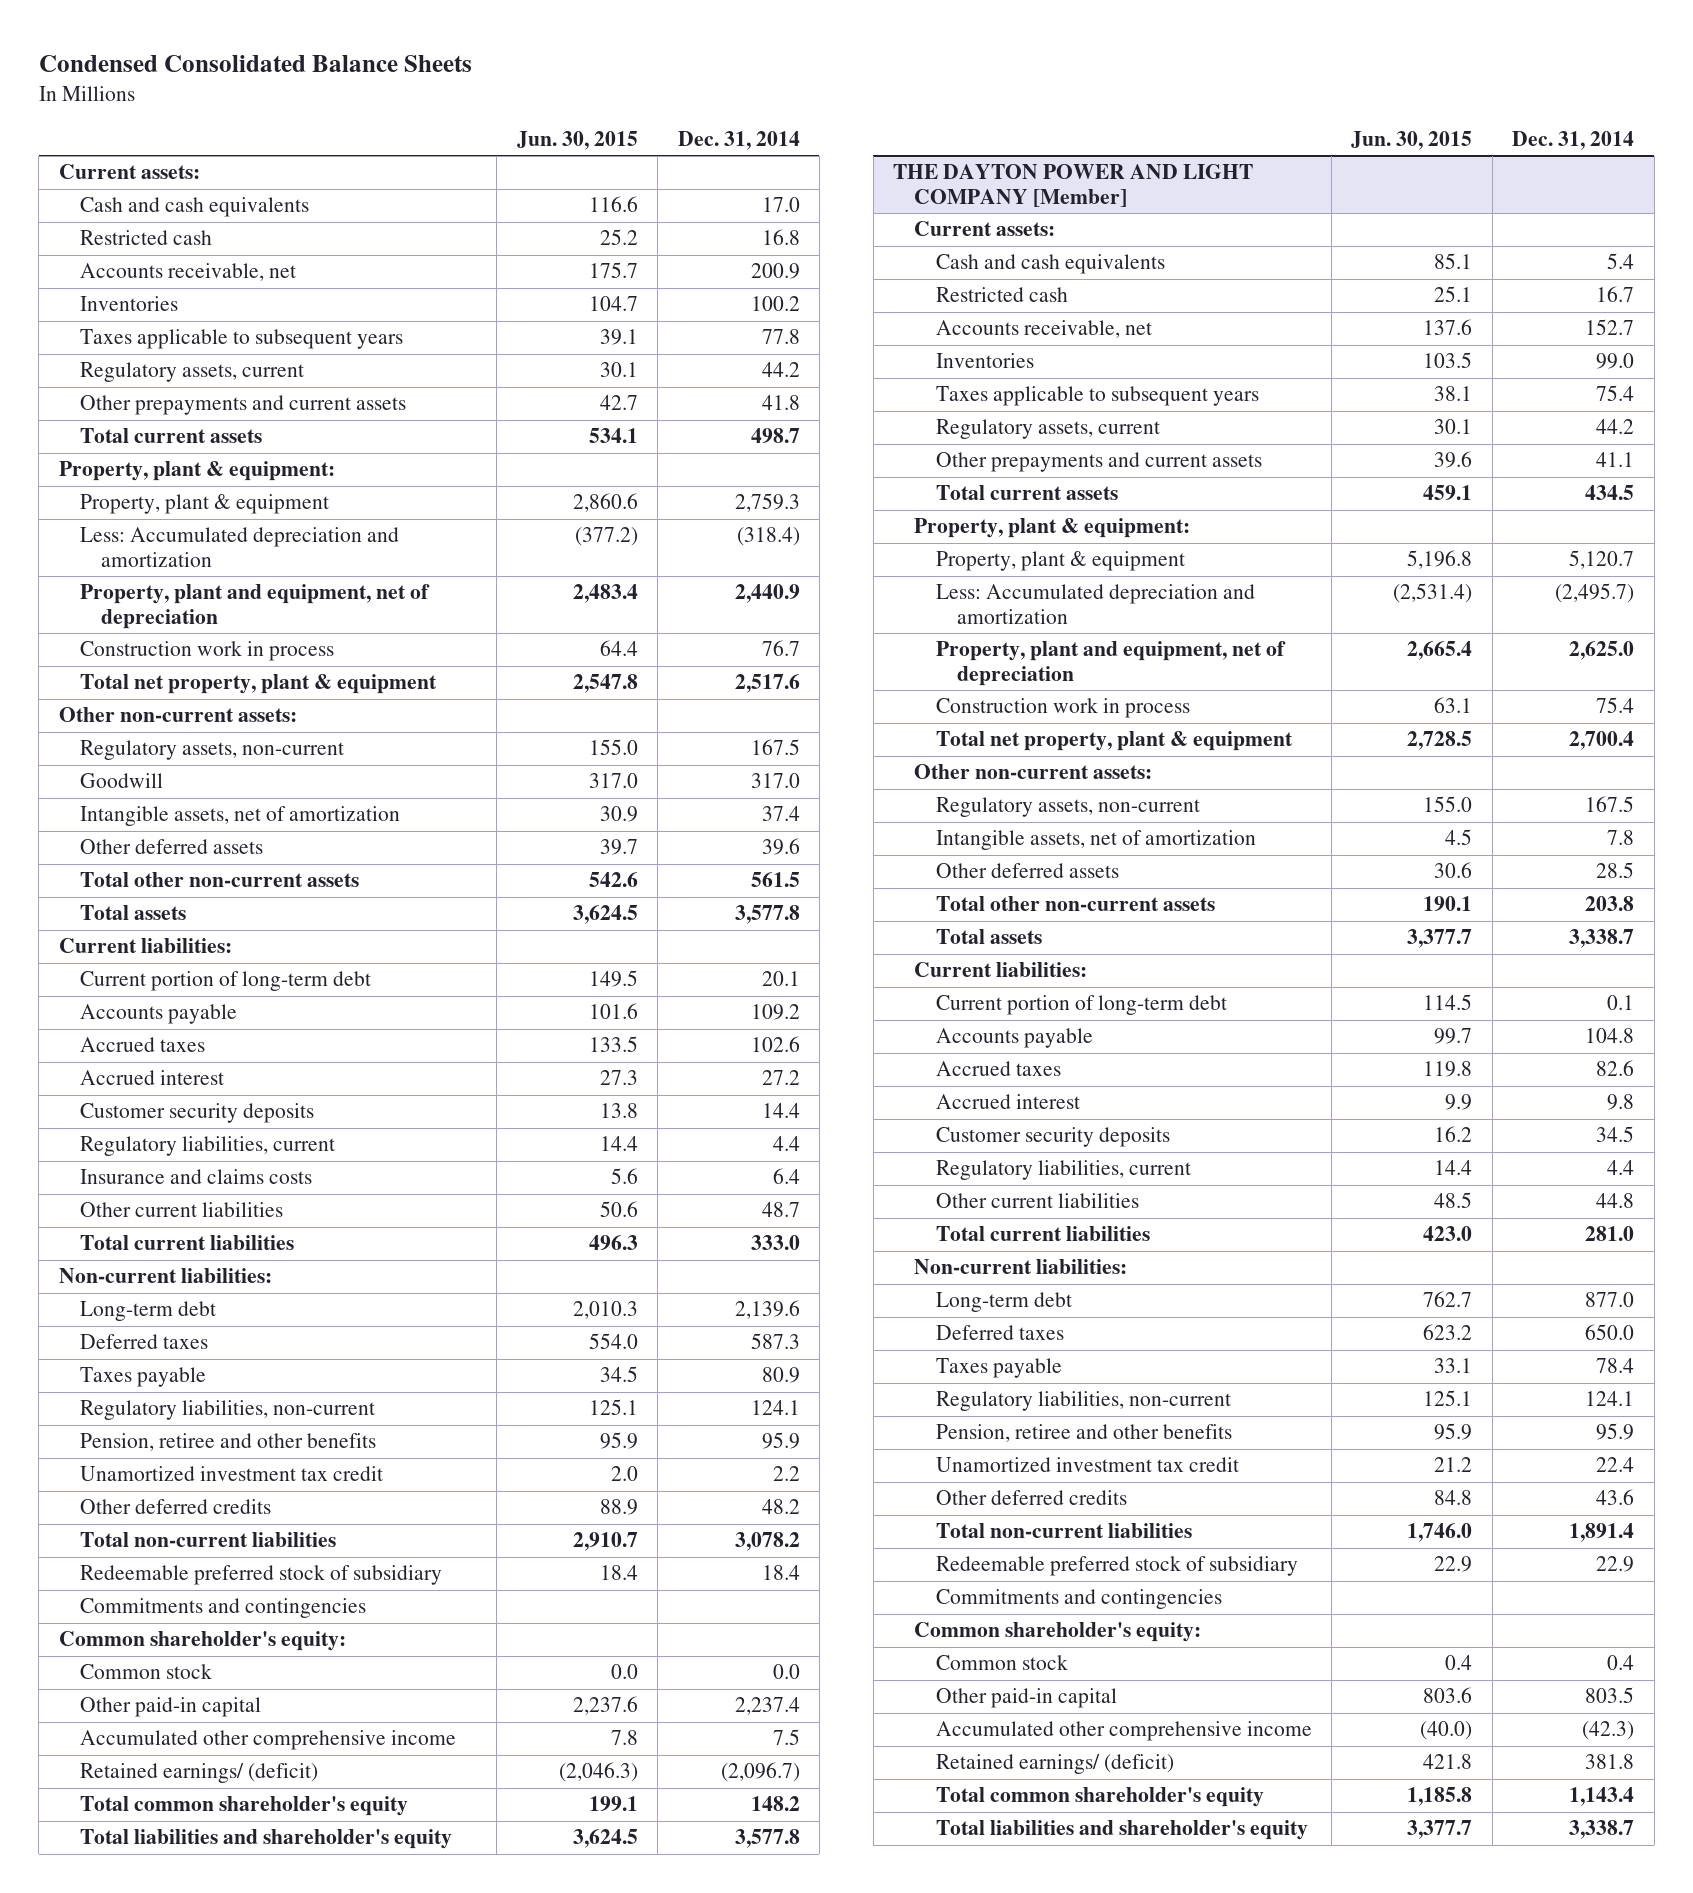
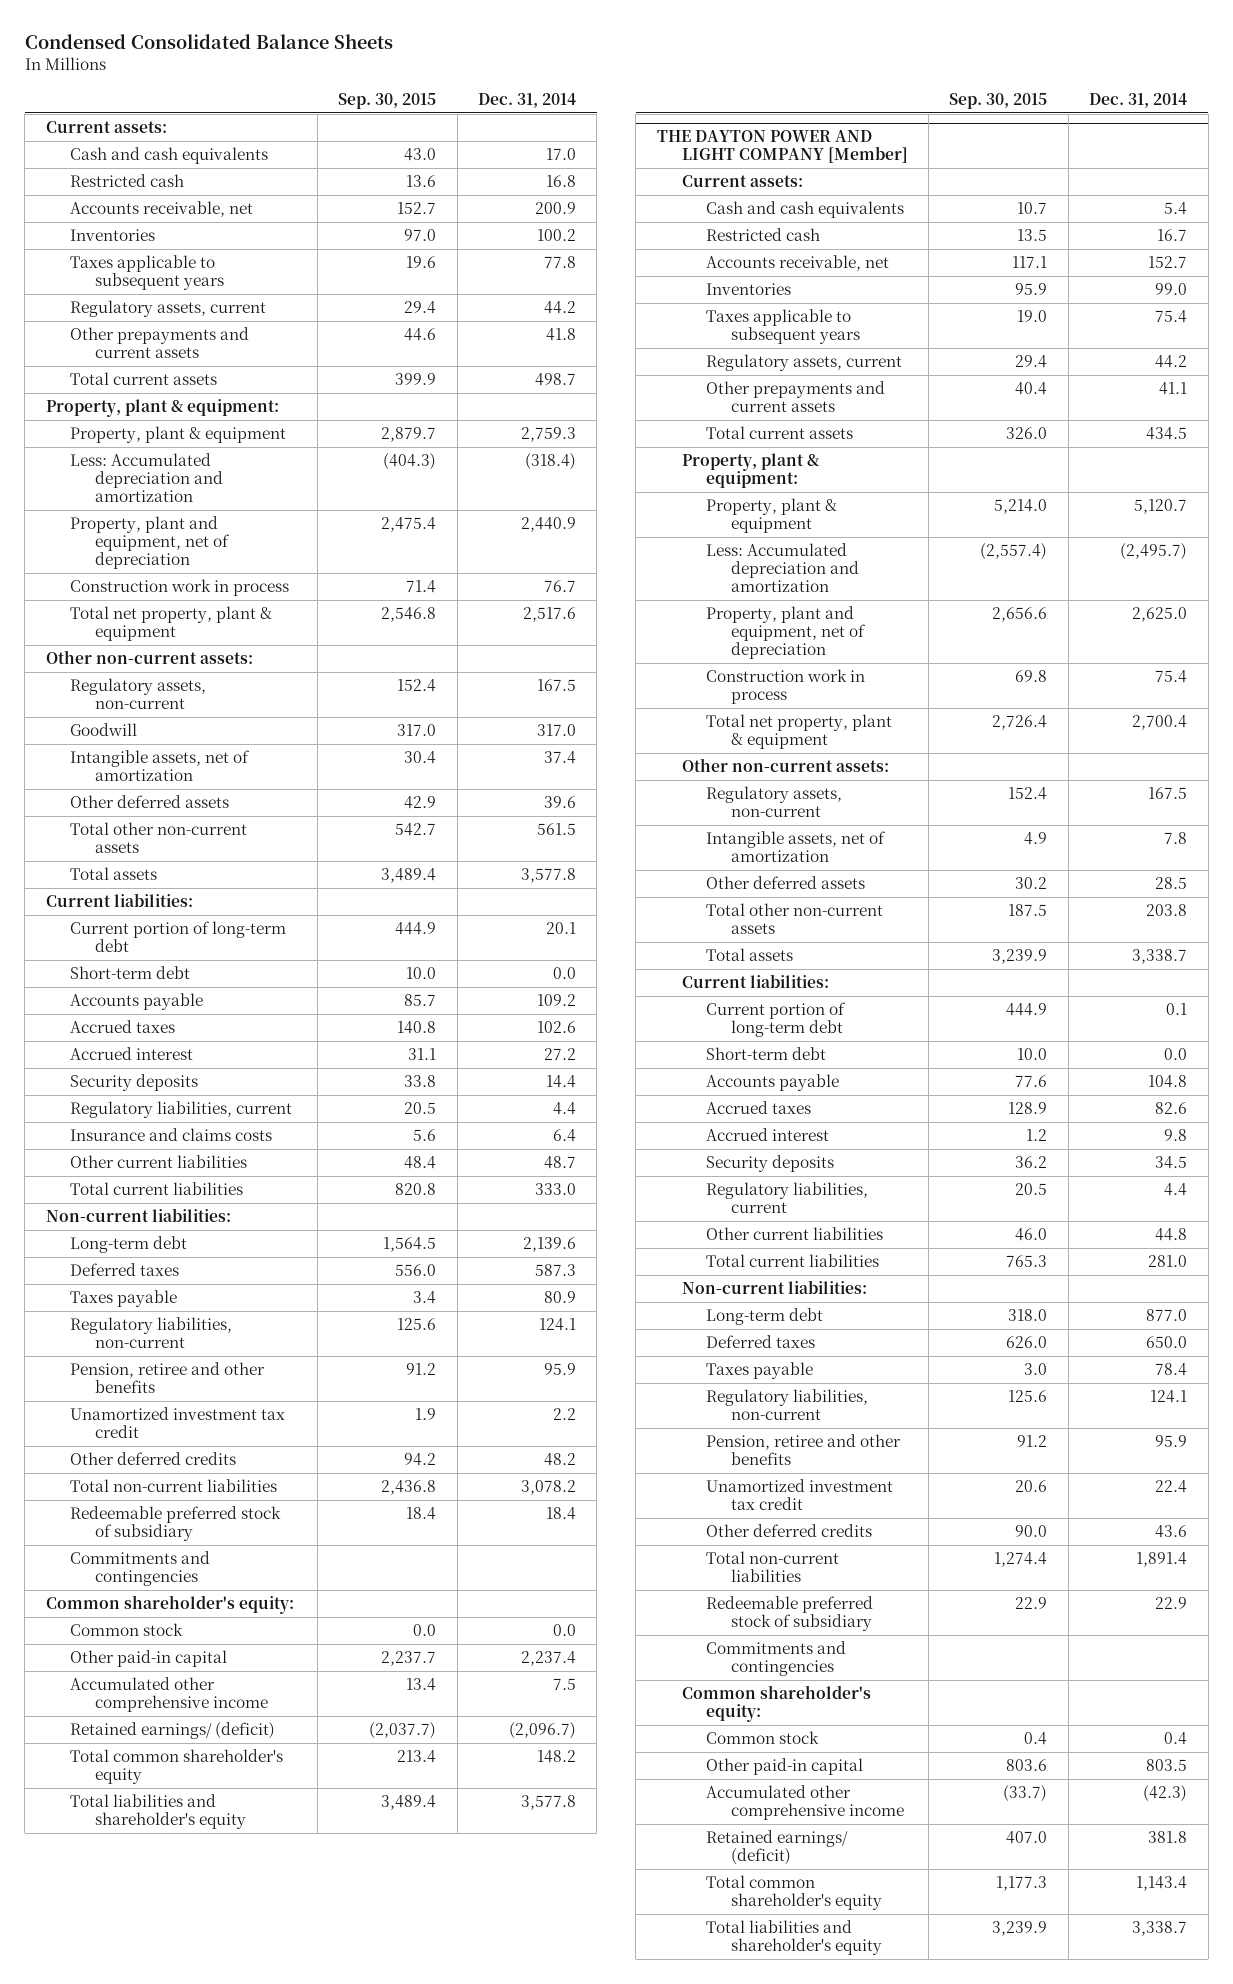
[516,131,638,151] Jun. 30, 2015 -> none
none -> [338,92,437,109] Sep. 30, 2015
none -> [70,966,191,980] Short-term debt
[79,1103,314,1124] Customer security deposits -> [70,1074,199,1092] Security deposits
none -> [706,1047,827,1061] Short-term debt
[935,1127,1170,1148] Customer security deposits -> [706,1155,835,1173] Security deposits

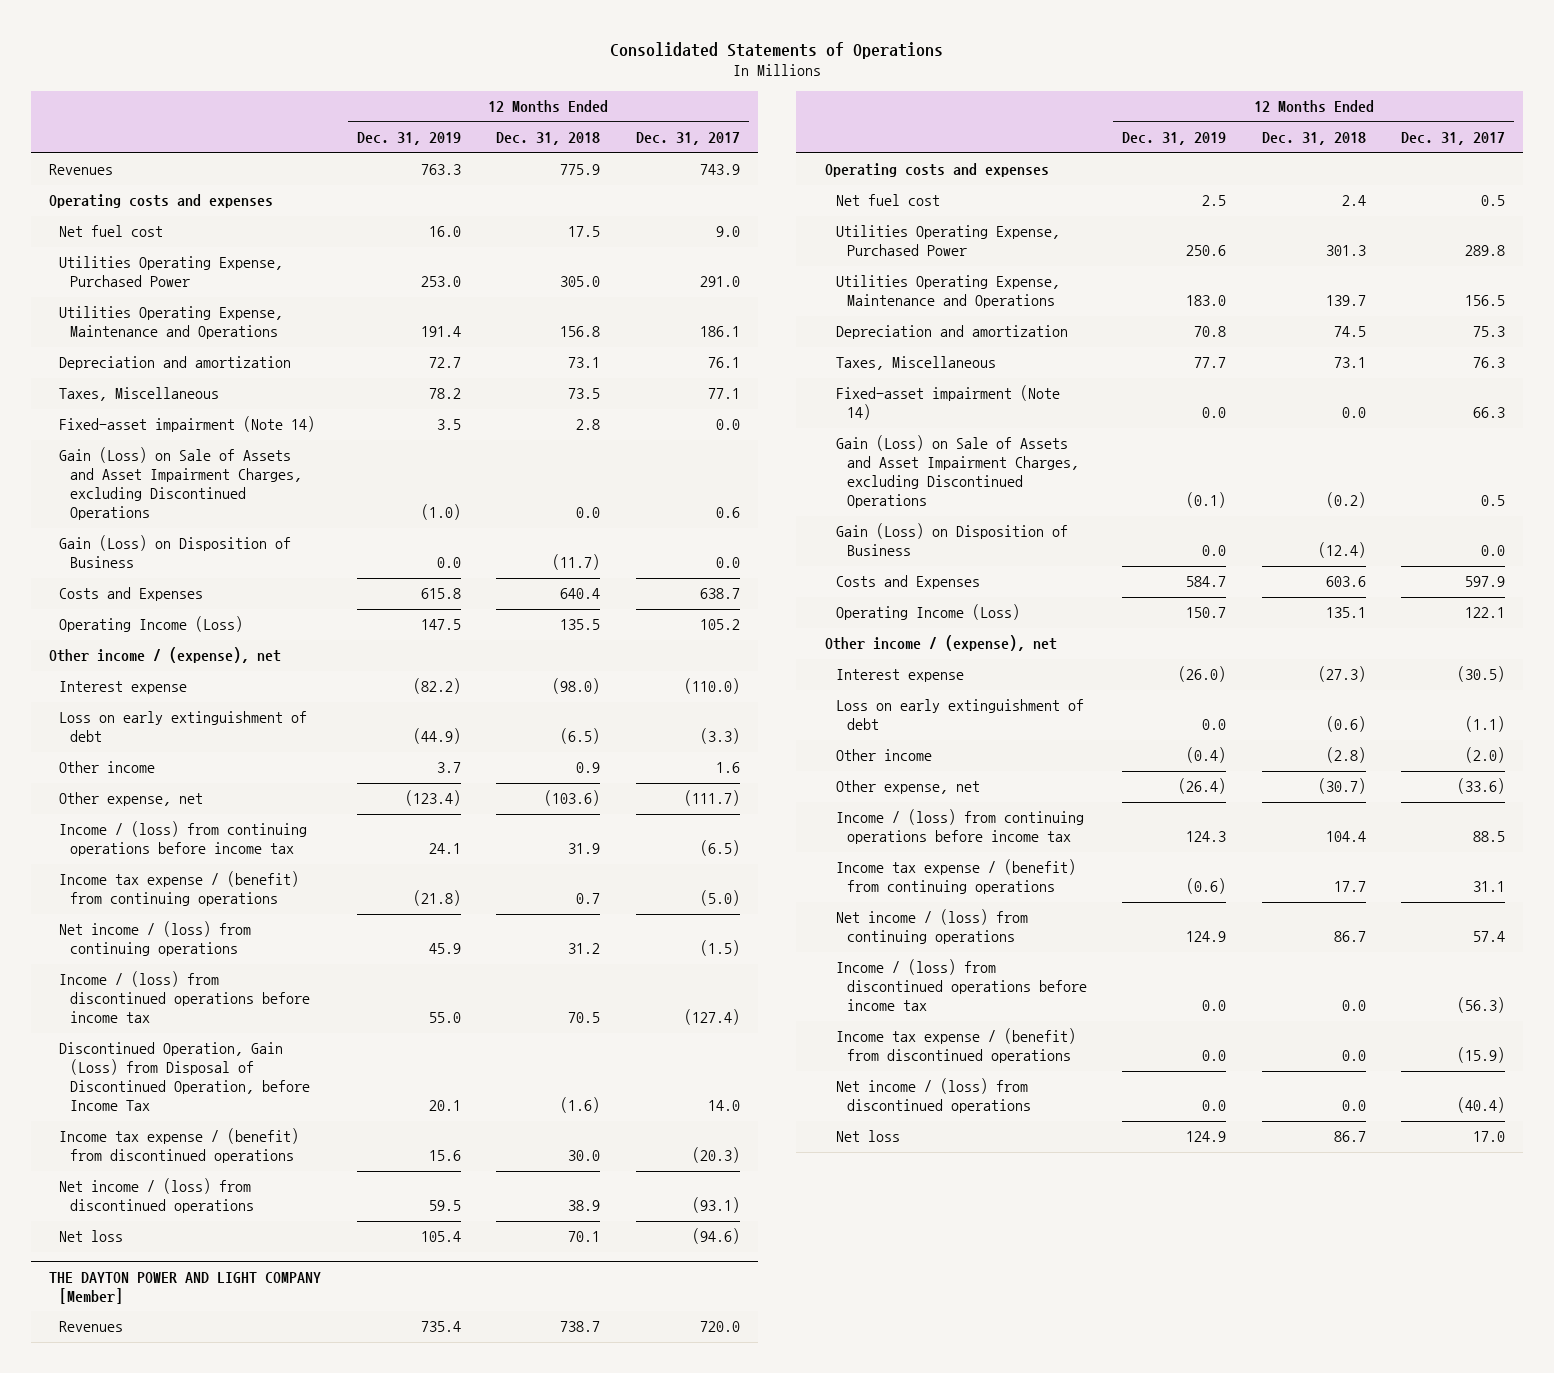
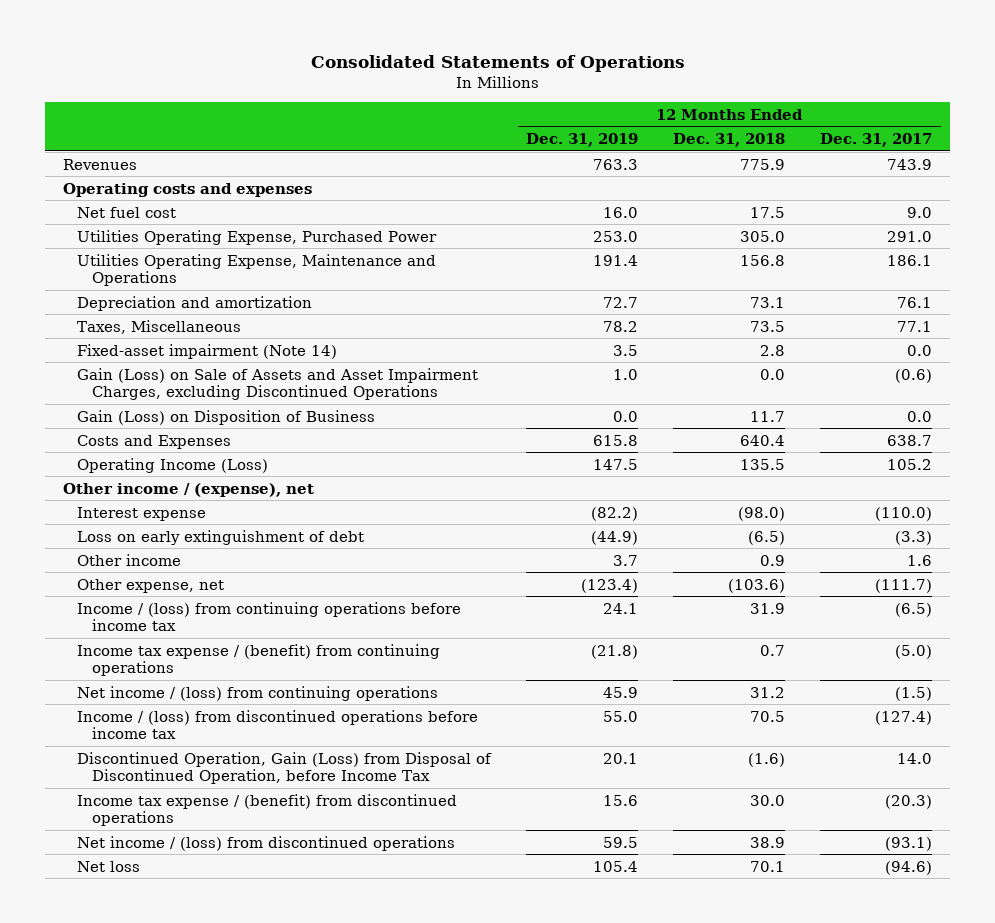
[420,504,461,521] (1.0) -> [613,368,639,380] 1.0
[716,507,741,519] 0.6 -> [895,368,933,383] (0.6)
[552,554,601,571] (11.7) -> [750,410,786,422] 11.7
[48,1271,321,1304] THE DAYTON POWER AND LIGHT COMPANY [Member] -> none
[59,1321,124,1333] Revenues -> none
[824,163,1049,178] Operating costs and expenses -> none
[835,194,940,207] Net fuel cost -> none
[835,225,1060,257] Utilities Operating Expense, Purchased Power -> none
[835,275,1060,309] Utilities Operating Expense, Maintenance and Operations -> none
[835,325,1068,340] Depreciation and amortization -> none
[835,356,996,371] Taxes, Miscellaneous -> none
[835,385,1060,421] Fixed-asset impairment (Note 14) -> none
[835,435,1079,509] Gain (Loss) on Sale of Assets and Asset Impairment Charges, excluding Discontinued Operations -> none
[835,523,1068,557] Gain (Loss) on Disposition of Business -> none
[835,575,980,590] Costs and Expenses -> none
[835,604,1020,621] Operating Income (Loss) -> none
[824,635,1057,652] Other income / (expense), net -> none
[835,669,964,683] Interest expense -> none
[835,699,1084,731] Loss on early extinguishment of debt -> none
[835,749,932,762] Other income -> none
[835,780,980,795] Other expense, net -> none
[835,809,1084,845] Income / (loss) from continuing operations before income tax -> none
[835,859,1076,895] Income tax expense / (benefit) from continuing operations -> none
[835,909,1028,945] Net income / (loss) from continuing operations -> none
[835,959,1087,1012] Income / (loss) from discontinued operations before income tax -> none
[835,1028,1076,1064] Income tax expense / (benefit) from discontinued operations -> none
[835,1078,1031,1114] Net income / (loss) from discontinued operations -> none
[835,1130,900,1143] Net loss -> none

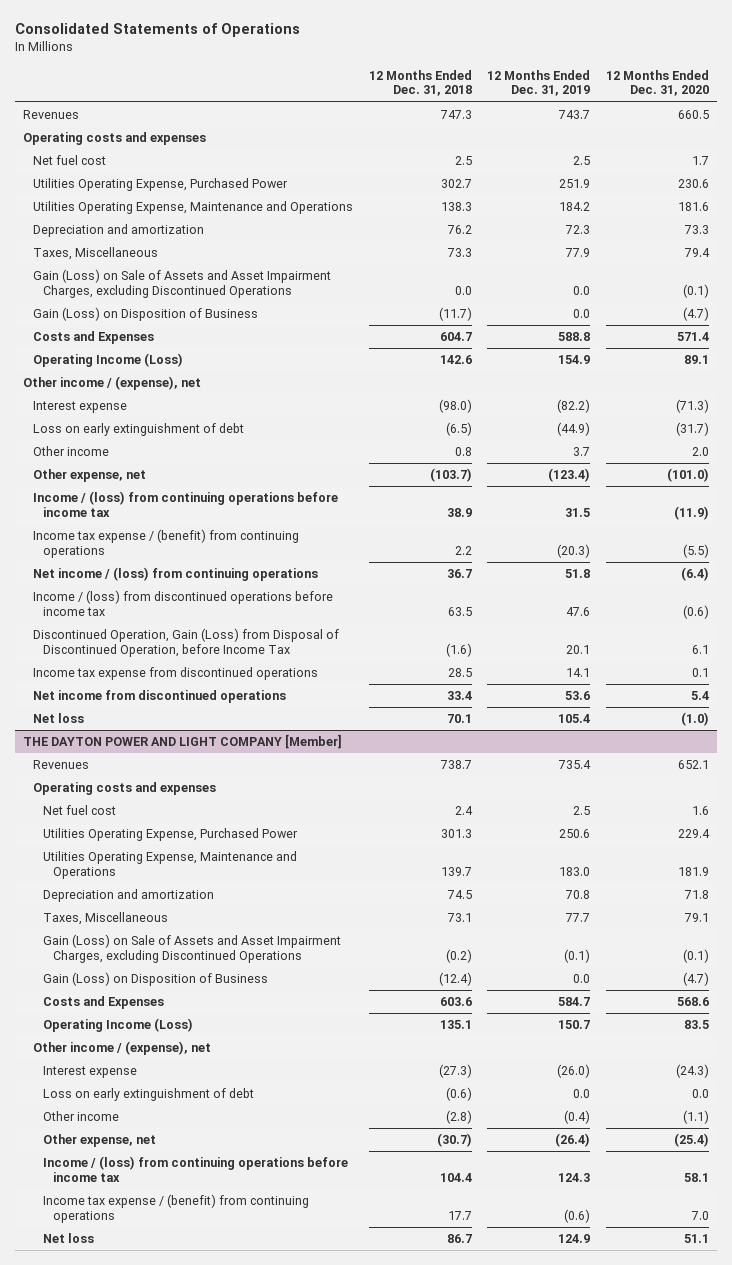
[820,133,933,148] Dec. 31, 2017 -> none
none -> [606,69,710,97] 12 Months Ended Dec. 31, 2020
[593,158,639,170] 763.3 -> [558,110,591,120] 743.7
[740,158,786,170] 775.9 -> [439,110,472,120] 747.3
[77,343,338,359] Fixed-asset impairment (Note 14) -> none
[603,206,639,218] 16.0 -> [573,156,591,166] 2.5
[750,206,786,218] 17.5 -> [454,156,472,166] 2.5
[593,230,639,242] 253.0 -> [559,179,591,189] 251.9
[740,230,786,242] 305.0 -> [440,179,472,189] 302.7
[593,254,639,266] 191.4 -> [559,202,591,212] 184.2
[740,254,786,266] 156.8 -> [440,202,472,212] 138.3
[603,296,639,308] 72.7 -> [565,225,591,235] 72.3
[750,296,786,308] 73.1 -> [446,225,472,235] 76.2
[603,320,639,332] 78.2 -> [565,248,591,258] 77.9
[750,320,786,332] 73.5 -> [446,248,472,258] 73.3
[613,368,639,380] 1.0 -> [573,285,591,295] 0.0
[750,410,786,422] 11.7 -> [438,307,472,322] (11.7)
[593,434,639,446] 615.8 -> [558,332,591,342] 588.8
[740,434,786,446] 640.4 -> [439,332,472,342] 604.7
[593,458,639,470] 147.5 -> [558,355,591,365] 154.9
[740,458,786,470] 135.5 -> [439,355,472,365] 142.6
[760,554,786,566] 0.9 -> [454,447,472,457] 0.8
[728,578,786,593] (103.6) -> [429,468,472,483] (103.7)
[603,602,639,614] 24.1 -> [565,507,591,517] 31.5
[750,602,786,614] 31.9 -> [446,507,472,517] 38.9
[591,644,639,659] (21.8) -> [557,543,591,558] (20.3)
[760,644,786,656] 0.7 -> [454,545,472,555] 2.2
[603,686,639,698] 45.9 -> [565,569,591,579] 51.8
[750,686,786,698] 31.2 -> [446,569,472,579] 36.7
[603,710,639,722] 55.0 -> [566,606,591,616] 47.6
[750,710,786,722] 70.5 -> [447,606,472,616] 63.5
[77,793,458,826] Income tax expense / (benefit) from discontinued operations -> [32,667,318,681] Income tax expense from discontinued operations
[603,794,639,806] 15.6 -> [566,668,591,678] 14.1
[750,794,786,806] 30.0 -> [447,668,472,678] 28.5
[77,835,456,851] Net income / (loss) from discontinued operations -> [32,690,286,704] Net income from discontinued operations
[603,836,639,848] 59.5 -> [565,691,591,701] 53.6
[750,836,786,848] 38.9 -> [446,691,472,701] 33.4
none -> [22,734,342,750] THE DAYTON POWER AND LIGHT COMPANY [Member]
none -> [32,760,89,770] Revenues
none -> [32,782,216,796] Operating costs and expenses
none -> [43,805,117,816] Net fuel cost
none -> [43,828,299,842] Utilities Operating Expense, Purchased Power
none -> [43,851,298,879] Utilities Operating Expense, Maintenance and Operations
none -> [43,889,215,903] Depreciation and amortization
none -> [43,912,169,926] Taxes, Miscellaneous
none -> [43,934,342,963] Gain (Loss) on Sale of Assets and Asset Impairment Charges, excluding Discontinued Operations
none -> [43,972,269,987] Gain (Loss) on Disposition of Business
none -> [43,996,165,1010] Costs and Expenses
none -> [43,1018,194,1033] Operating Income (Loss)
none -> [32,1041,211,1056] Other income / (expense), net
none -> [43,1066,138,1079] Interest expense
none -> [43,1088,255,1102] Loss on early extinguishment of debt
none -> [43,1111,120,1122] Other income
none -> [43,1134,157,1148] Other expense, net
none -> [43,1156,349,1182] Income / (loss) from continuing operations before income tax
none -> [43,1194,310,1223] Income tax expense / (benefit) from continuing operations
none -> [43,1233,95,1244] Net loss

